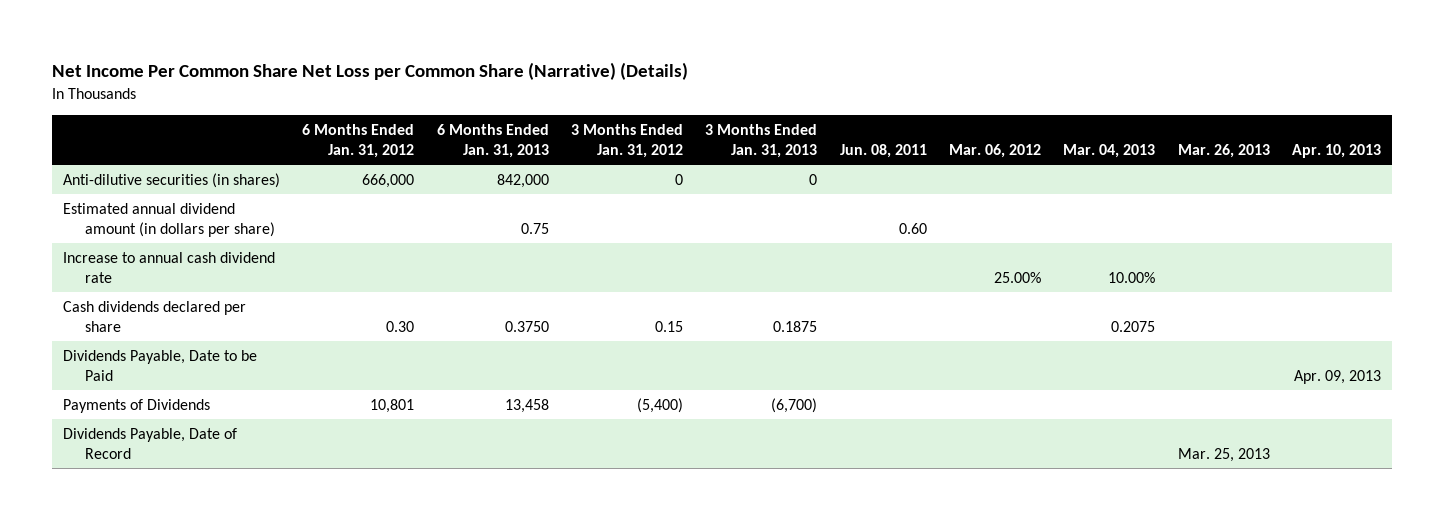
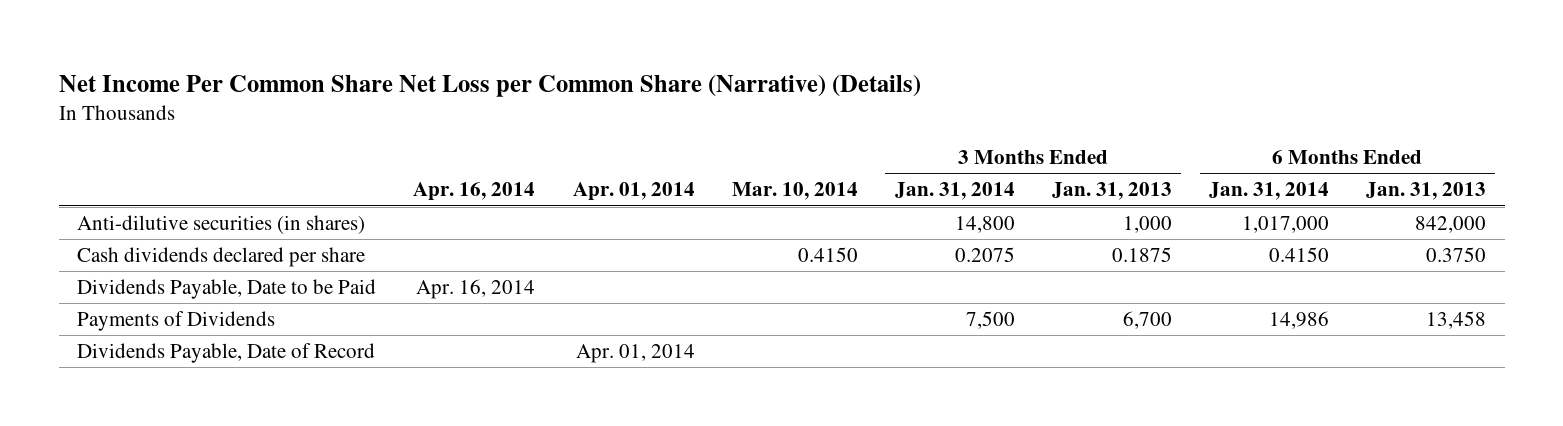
[302,123,415,159] 6 Months Ended Jan. 31, 2012 -> none
[571,123,684,159] 3 Months Ended Jan. 31, 2012 -> none
[839,144,927,159] Jun. 08, 2011 -> none
[949,144,1042,159] Mar. 06, 2012 -> none
[1063,144,1156,159] Mar. 04, 2013 -> none
[1177,144,1270,159] Mar. 26, 2013 -> none
[1291,144,1381,159] Apr. 10, 2013 -> none
none -> [413,182,536,202] Apr. 16, 2014
none -> [572,182,695,202] Apr. 01, 2014
none -> [731,182,858,201] Mar. 10, 2014
none -> [894,182,1015,201] Jan. 31, 2014
none -> [1208,182,1329,201] Jan. 31, 2014
[63,202,275,238] Estimated annual dividend amount (in dollars per share) -> none
[63,251,276,284] Increase to annual cash dividend rate -> none
[809,173,818,185] 0 -> [1122,216,1172,234] 1,000
[771,397,818,413] (6,700) -> [1122,311,1172,330] 6,700

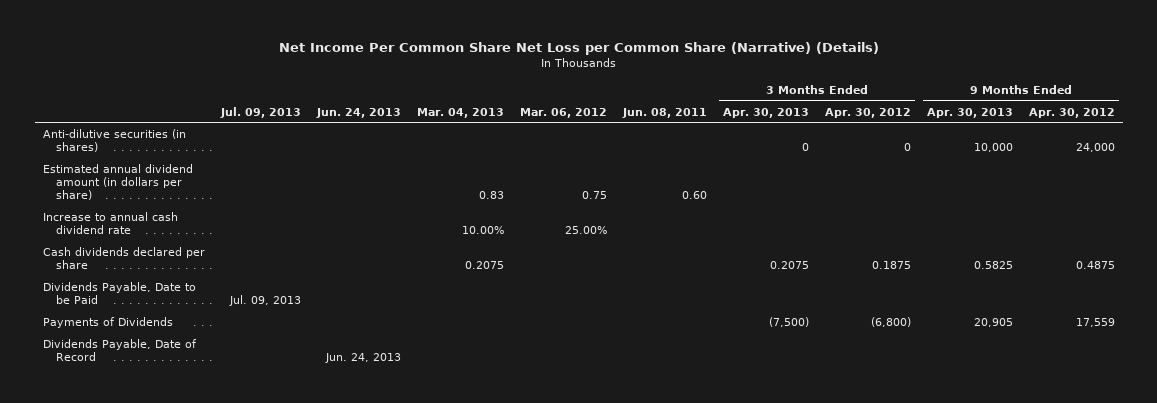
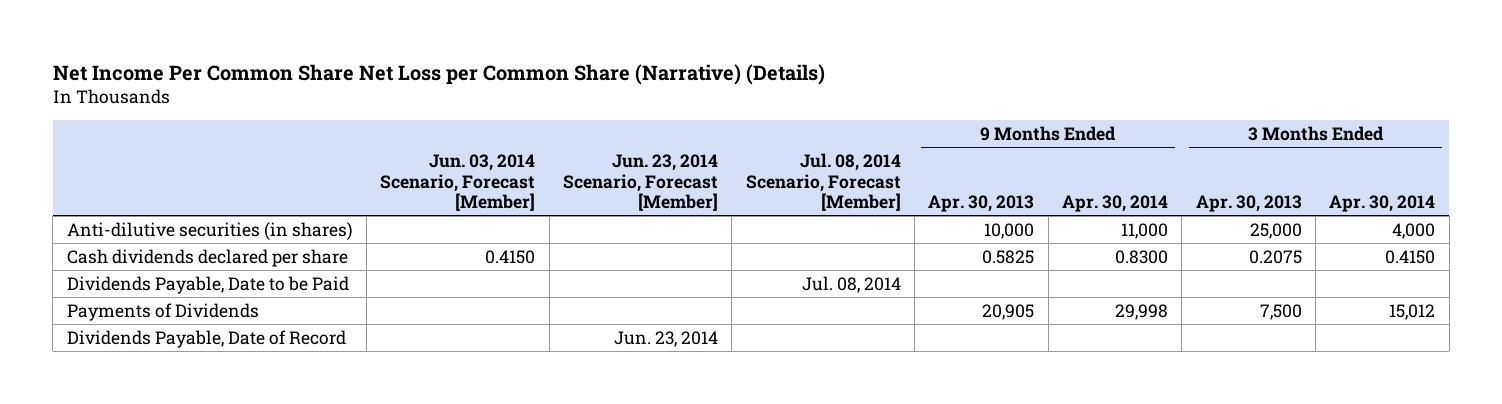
[219,106,301,118] Jul. 09, 2013 -> none
[315,107,401,118] Jun. 24, 2013 -> none
[416,107,504,118] Mar. 04, 2013 -> none
[519,107,607,118] Mar. 06, 2012 -> none
[621,107,707,118] Jun. 08, 2011 -> none
[824,107,911,118] Apr. 30, 2012 -> none
[1028,107,1115,118] Apr. 30, 2012 -> none
none -> [380,154,536,211] Jun. 03, 2014 Scenario, Forecast [Member]
none -> [562,154,718,211] Jun. 23, 2014 Scenario, Forecast [Member]
none -> [745,153,901,211] Jul. 08, 2014 Scenario, Forecast [Member]
none -> [1061,194,1168,212] Apr. 30, 2014
none -> [1329,194,1436,212] Apr. 30, 2014
[42,164,193,201] Estimated annual dividend amount (in dollars per share) -> none
[42,212,178,235] Increase to annual cash dividend rate -> none
[801,143,809,152] 0 -> [1249,222,1302,239] 25,000
[768,317,809,328] (7,500) -> [1259,303,1302,320] 7,500

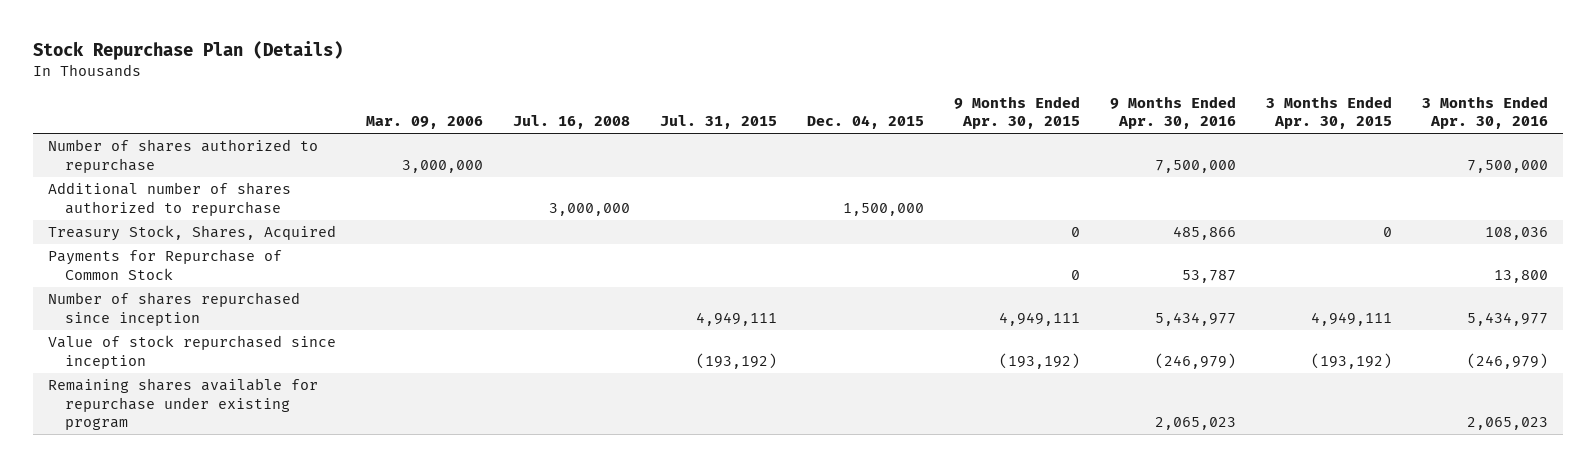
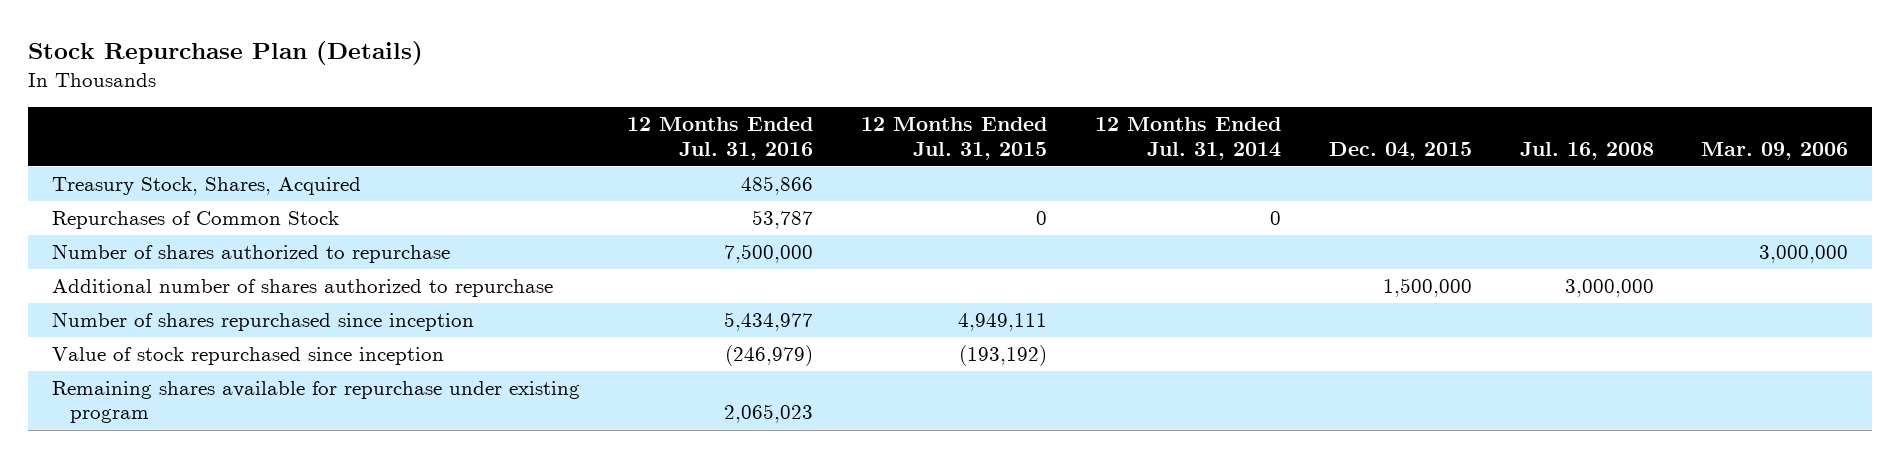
[660,115,778,130] Jul. 31, 2015 -> none
[954,95,1081,130] 9 Months Ended Apr. 30, 2015 -> none
[1110,95,1237,130] 9 Months Ended Apr. 30, 2016 -> none
[1266,95,1393,130] 3 Months Ended Apr. 30, 2015 -> none
[1422,95,1549,130] 3 Months Ended Apr. 30, 2016 -> none
none -> [627,117,814,160] 12 Months Ended Jul. 31, 2016
none -> [861,117,1048,160] 12 Months Ended Jul. 31, 2015
none -> [1095,117,1282,160] 12 Months Ended Jul. 31, 2014
[48,225,337,242] Treasury Stock, Shares, Acquired -> [51,177,361,196] Treasury Stock, Shares, Acquired
none -> [51,211,339,230] Repurchases of Common Stock
[48,249,283,280] Payments for Repurchase of Common Stock -> none

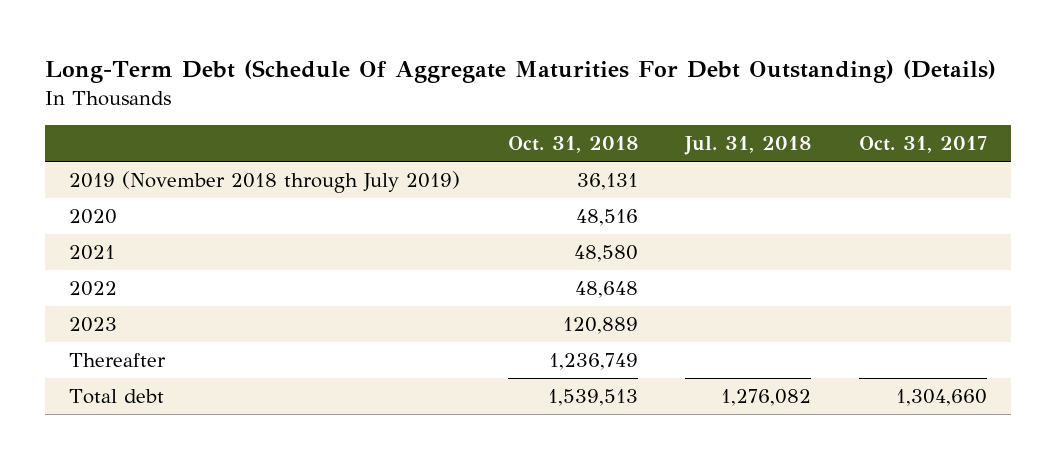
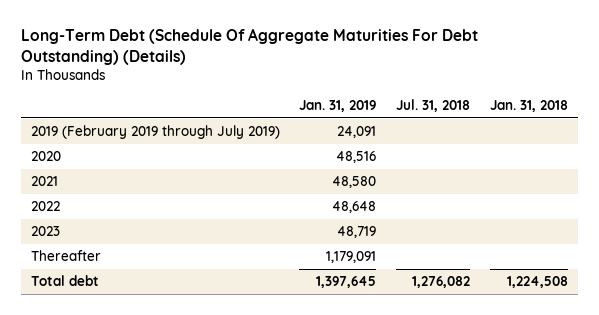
[507,136,638,154] Oct. 31, 2018 -> none
[858,136,987,154] Oct. 31, 2017 -> none
none -> [299,100,377,113] Jan. 31, 2019
none -> [490,100,569,113] Jan. 31, 2018
[69,170,461,193] 2019 (November 2018 through July 2019) -> [30,125,280,140] 2019 (February 2019 through July 2019)

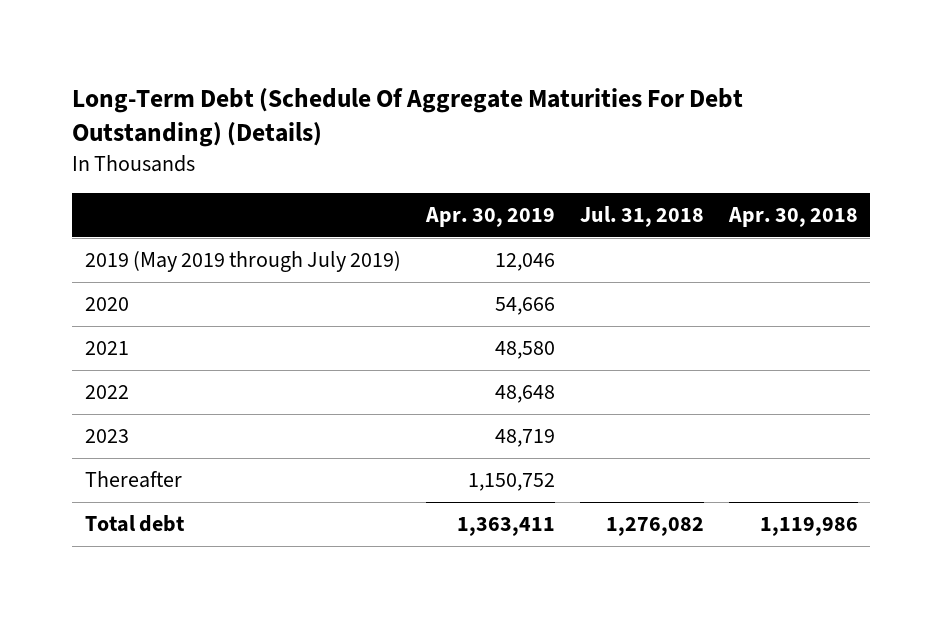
[299,100,377,113] Jan. 31, 2019 -> none
[490,100,569,113] Jan. 31, 2018 -> none
none -> [424,207,555,228] Apr. 30, 2019
none -> [727,207,858,228] Apr. 30, 2018
[30,125,280,140] 2019 (February 2019 through July 2019) -> [84,251,401,273] 2019 (May 2019 through July 2019)

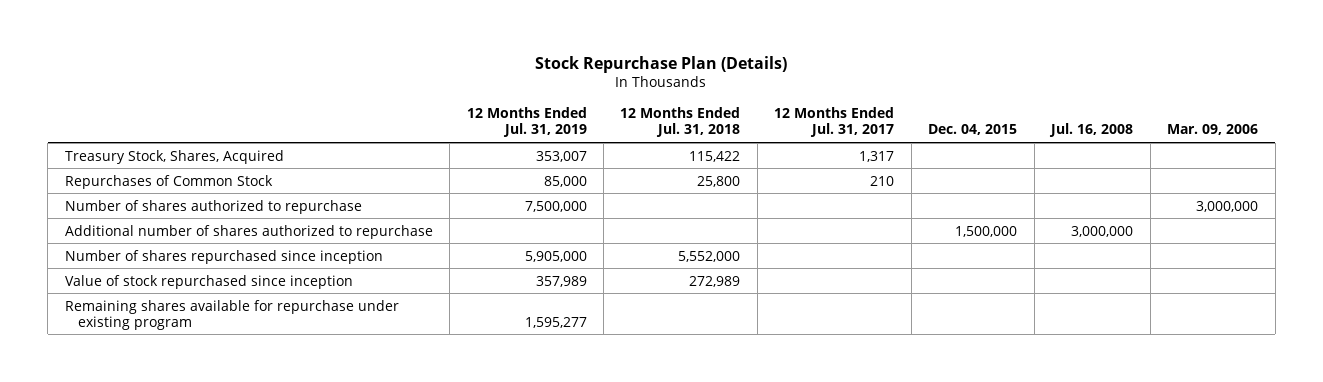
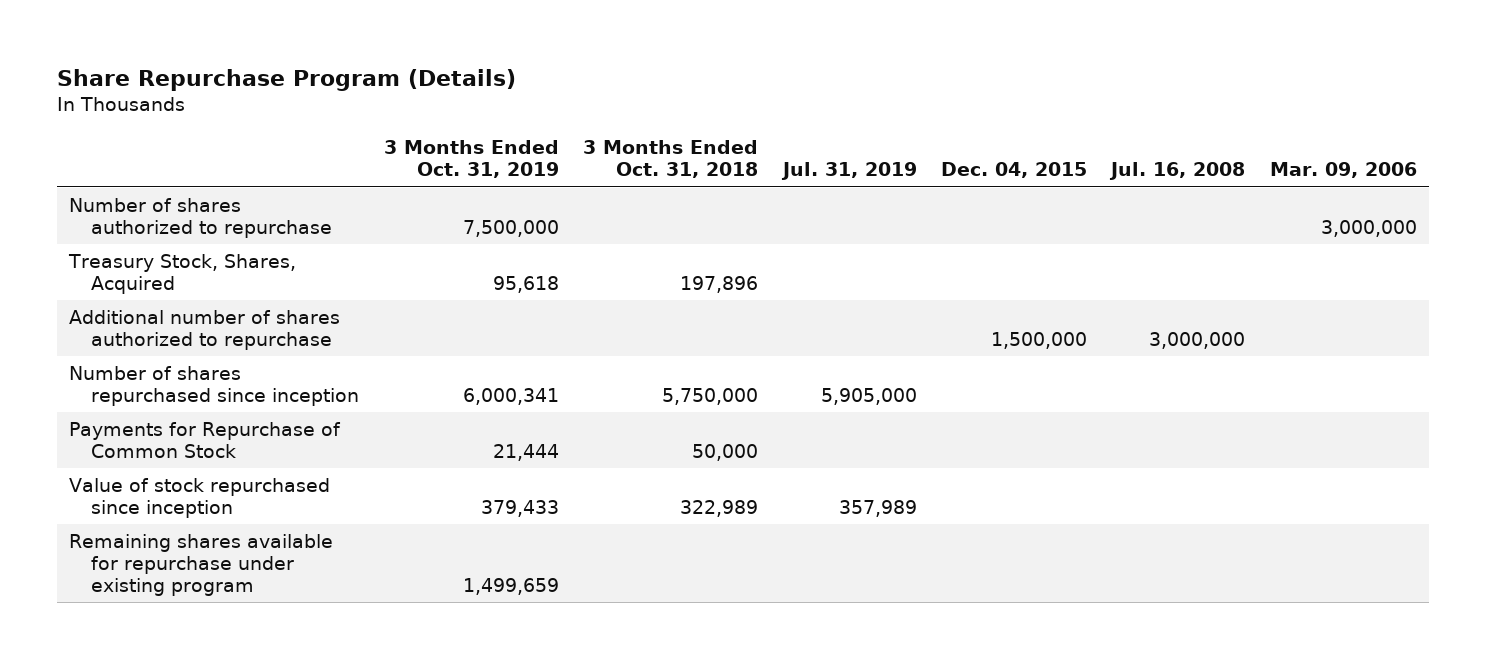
[535,55,788,73] Stock Repurchase Plan (Details) -> [56,68,516,91] Share Repurchase Program (Details)
[466,107,587,138] 12 Months Ended Jul. 31, 2019 -> none
[620,107,741,138] 12 Months Ended Jul. 31, 2018 -> none
[774,107,895,138] 12 Months Ended Jul. 31, 2017 -> none
none -> [383,140,559,179] 3 Months Ended Oct. 31, 2019
none -> [583,140,759,179] 3 Months Ended Oct. 31, 2018
none -> [780,162,917,181] Jul. 31, 2019
[64,174,273,189] Repurchases of Common Stock -> none
[64,149,284,164] Treasury Stock, Shares, Acquired -> [67,253,296,295] Treasury Stock, Shares, Acquired
none -> [68,421,341,459] Payments for Repurchase of Common Stock

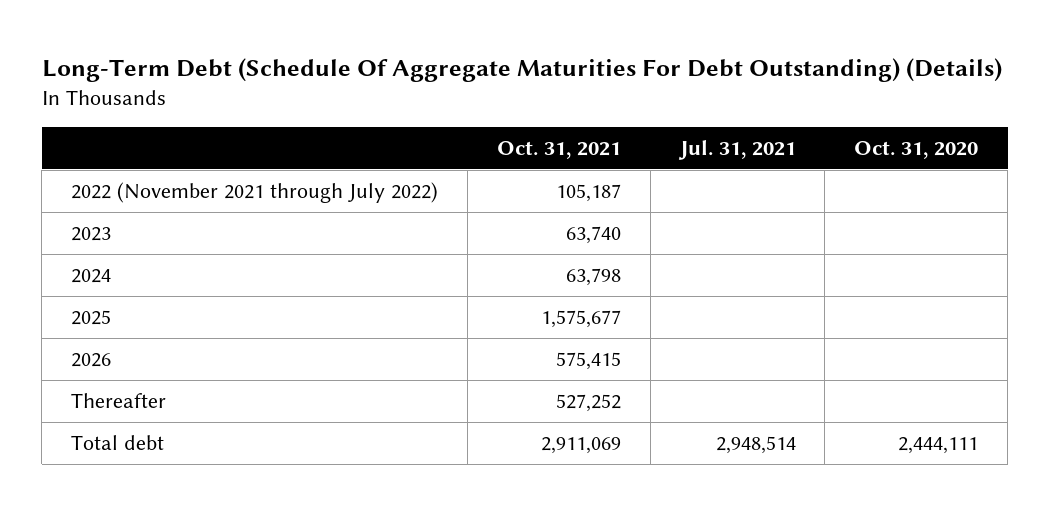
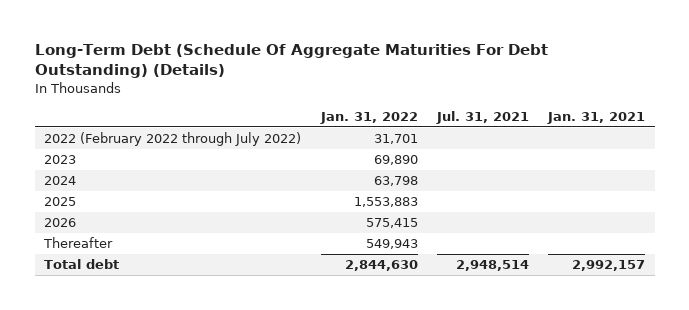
[496,140,621,159] Oct. 31, 2021 -> none
[854,140,979,159] Oct. 31, 2020 -> none
none -> [319,111,418,124] Jan. 31, 2022
none -> [546,111,645,124] Jan. 31, 2021
[71,181,439,203] 2022 (November 2021 through July 2022) -> [44,132,302,147] 2022 (February 2022 through July 2022)

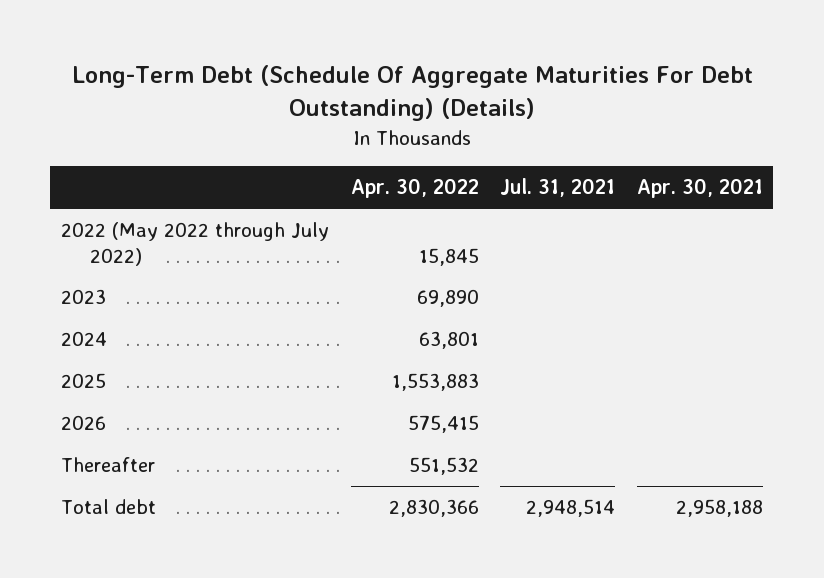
[319,111,418,124] Jan. 31, 2022 -> none
[546,111,645,124] Jan. 31, 2021 -> none
none -> [350,178,479,199] Apr. 30, 2022
none -> [636,178,763,199] Apr. 30, 2021
[44,132,302,147] 2022 (February 2022 through July 2022) -> [61,222,330,266] 2022 (May 2022 through July 2022)

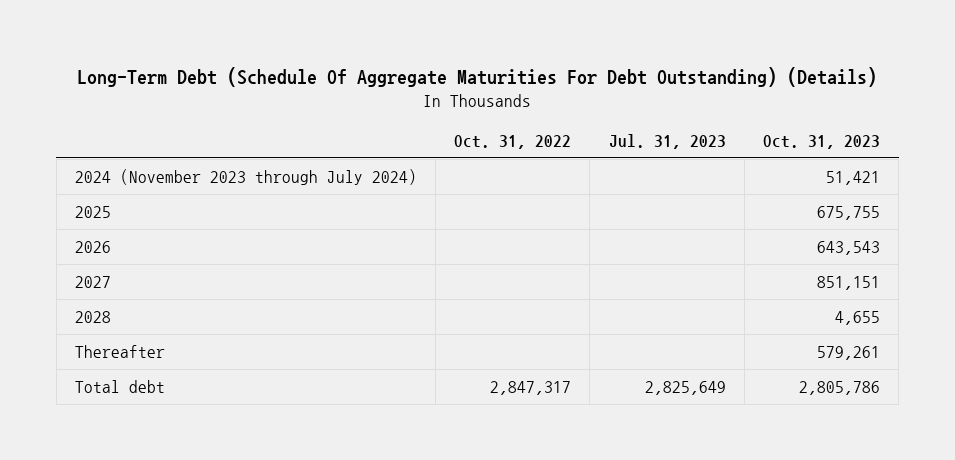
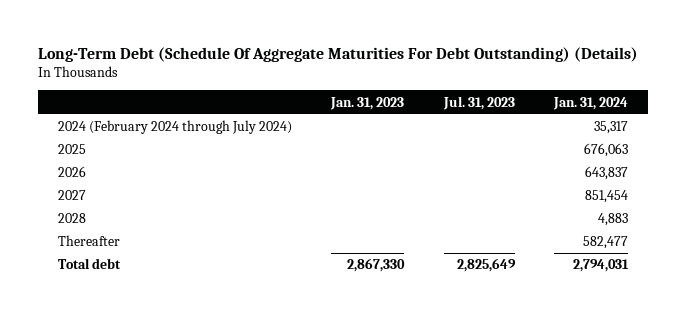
[454,135,572,150] Oct. 31, 2022 -> none
[762,135,880,150] Oct. 31, 2023 -> none
none -> [330,96,405,110] Jan. 31, 2023
none -> [553,96,629,110] Jan. 31, 2024
[75,168,418,185] 2024 (November 2023 through July 2024) -> [57,120,292,135] 2024 (February 2024 through July 2024)

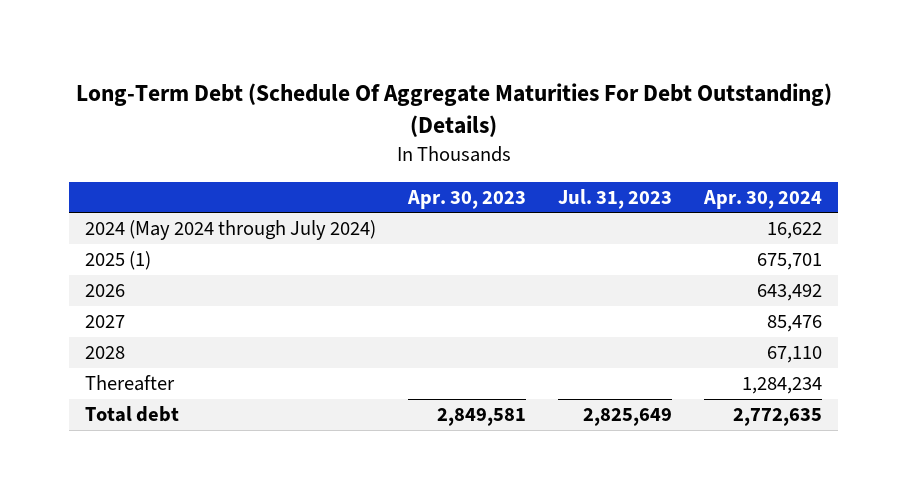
[330,96,405,110] Jan. 31, 2023 -> none
[553,96,629,110] Jan. 31, 2024 -> none
none -> [407,189,527,209] Apr. 30, 2023
none -> [703,189,823,209] Apr. 30, 2024
[57,120,292,135] 2024 (February 2024 through July 2024) -> [85,220,377,241] 2024 (May 2024 through July 2024)
[57,144,86,155] 2025 -> [85,251,152,271] 2025 (1)

